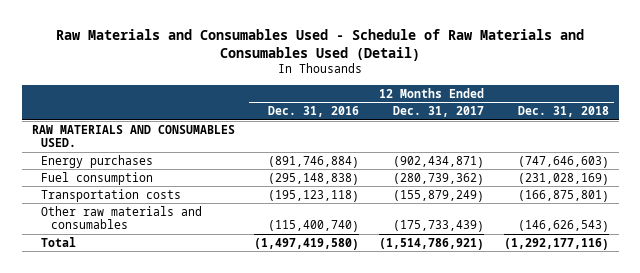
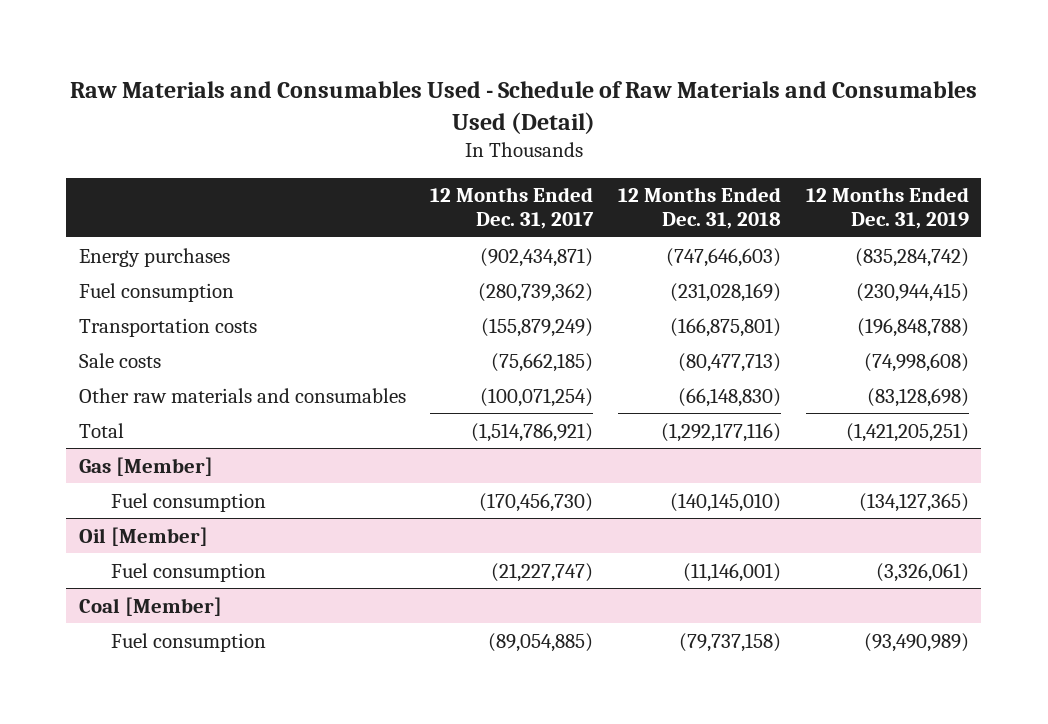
[268,106,360,118] Dec. 31, 2016 -> none
none -> [806,187,970,230] 12 Months Ended Dec. 31, 2019
[31,124,235,148] RAW MATERIALS AND CONSUMABLES USED. -> none
none -> [78,352,161,368] Sale costs
[393,220,485,233] (175,733,439) -> [480,387,594,407] (100,071,254)
[517,220,609,233] (146,626,543) -> [678,387,782,407] (66,148,830)
none -> [78,456,213,476] Gas [Member]
none -> [111,492,267,512] Fuel consumption
none -> [78,526,208,546] Oil [Member]
none -> [111,562,267,582] Fuel consumption
none -> [78,596,222,616] Coal [Member]
none -> [111,632,267,652] Fuel consumption

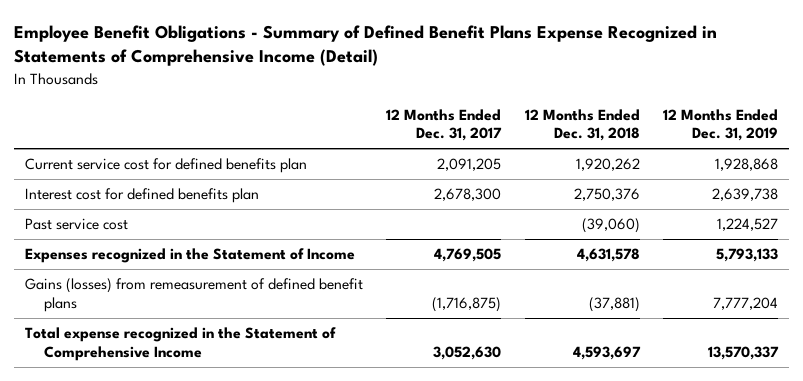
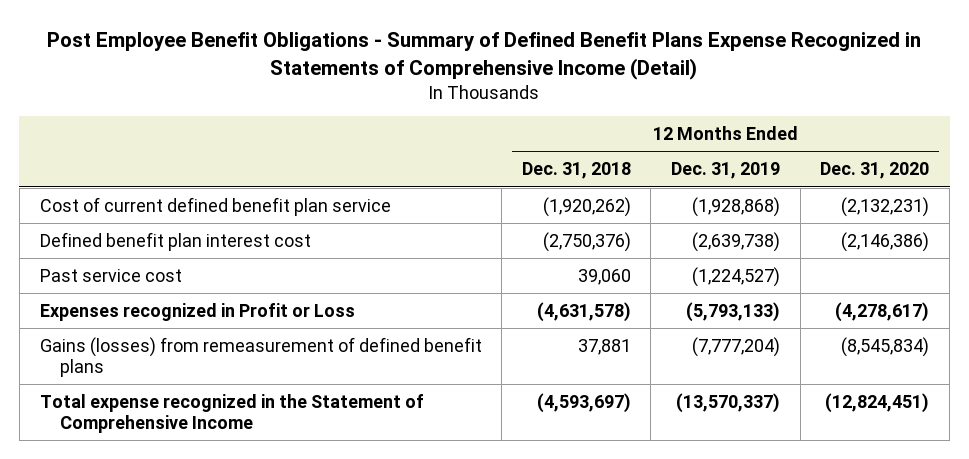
[13,25,717,67] Employee Benefit Obligations - Summary of Defined Benefit Plans Expense Recognized in Statements of Comprehensive Income (Detail) -> [47,32,922,80] Post Employee Benefit Obligations - Summary of Defined Benefit Plans Expense Recognized in Statements of Comprehensive Income (Detail)
[386,108,503,142] 12 Months Ended Dec. 31, 2017 -> none
none -> [820,162,930,180] Dec. 31, 2020
[25,158,308,174] Current service cost for defined benefits plan -> [39,196,391,216] Cost of current defined benefit plan service
[575,158,640,172] 1,920,262 -> [542,196,631,217] (1,920,262)
[714,158,778,172] 1,928,868 -> [692,196,781,217] (1,928,868)
[25,188,260,204] Interest cost for defined benefits plan -> [39,231,311,251] Defined benefit plan interest cost
[573,188,640,202] 2,750,376 -> [542,231,631,252] (2,750,376)
[711,188,778,202] 2,639,738 -> [692,231,781,252] (2,639,738)
[581,218,640,234] (39,060) -> [577,268,631,285] 39,060
[716,218,778,232] 1,224,527 -> [692,266,781,287] (1,224,527)
[25,248,356,264] Expenses recognized in the Statement of Income -> [39,302,355,321] Expenses recognized in Profit or Loss
[576,248,640,263] 4,631,578 -> [536,301,631,322] (4,631,578)
[715,248,778,263] 5,793,133 -> [686,301,781,322] (5,793,133)
[588,296,640,312] (37,881) -> [577,338,631,355] 37,881
[712,296,778,310] 7,777,204 -> [692,336,781,357] (7,777,204)
[572,345,641,360] 4,593,697 -> [536,392,631,413] (4,593,697)
[707,345,779,360] 13,570,337 -> [676,392,781,413] (13,570,337)

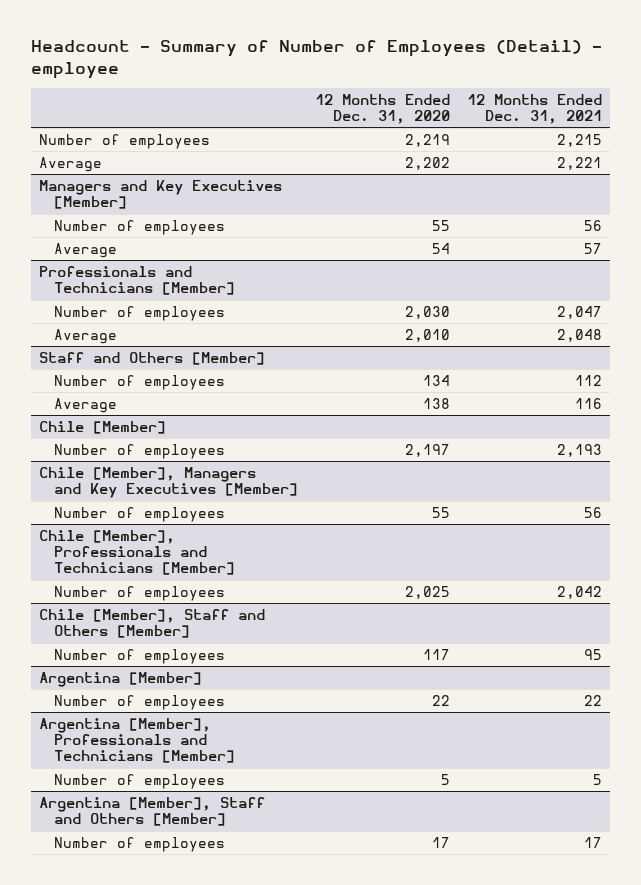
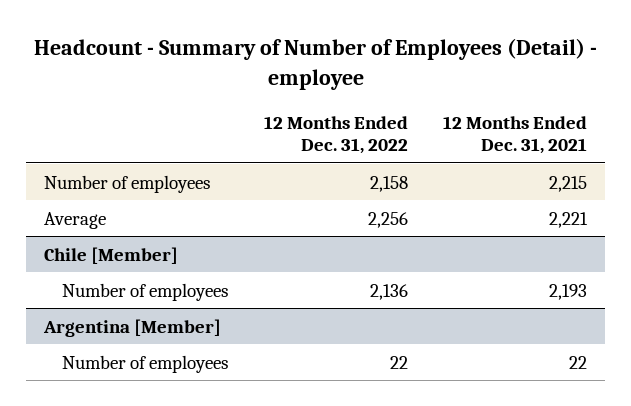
[314,93,450,124] 12 Months Ended Dec. 31, 2020 -> none
none -> [263,115,408,155] 12 Months Ended Dec. 31, 2022
[39,179,283,210] Managers and Key Executives [Member] -> none
[53,219,225,235] Number of employees -> none
[53,242,117,258] Average -> none
[39,265,235,296] Professionals and Technicians [Member] -> none
[53,305,225,321] Number of employees -> none
[53,328,117,344] Average -> none
[39,351,266,365] Staff and Others [Member] -> none
[53,374,225,390] Number of employees -> none
[53,397,117,413] Average -> none
[39,466,298,499] Chile [Member], Managers and Key Executives [Member] -> none
[53,506,225,522] Number of employees -> none
[39,529,235,576] Chile [Member], Professionals and Technicians [Member] -> none
[53,585,225,601] Number of employees -> none
[39,608,266,639] Chile [Member], Staff and Others [Member] -> none
[53,648,225,664] Number of employees -> none
[39,717,235,764] Argentina [Member], Professionals and Technicians [Member] -> none
[53,773,225,789] Number of employees -> none
[39,796,266,827] Argentina [Member], Staff and Others [Member] -> none
[53,836,225,852] Number of employees -> none

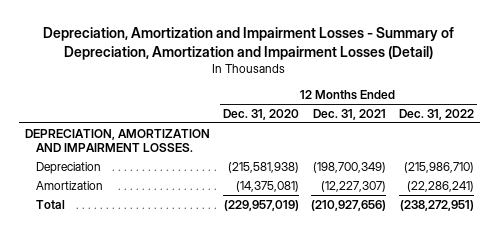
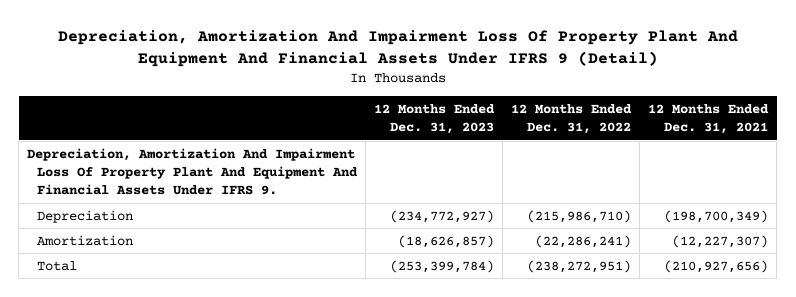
[43,27,455,61] Depreciation, Amortization and Impairment Losses - Summary of Depreciation, Amortization and Impairment Losses (Detail) -> [57,29,738,67] Depreciation, Amortization And Impairment Loss Of Property Plant And Equipment And Financial Assets Under IFRS 9 (Detail)
[222,109,299,121] Dec. 31, 2020 -> none
none -> [374,103,496,135] 12 Months Ended Dec. 31, 2023
[25,128,211,153] DEPRECIATION, AMORTIZATION AND IMPAIRMENT LOSSES. -> [27,147,359,196] Depreciation, Amortization And Impairment Loss Of Property Plant And Equipment And Financial Assets Under IFRS 9.

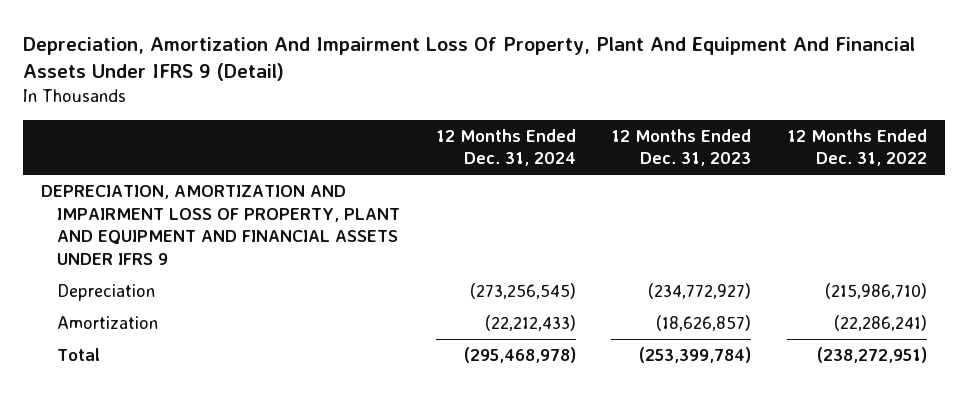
[57,29,738,67] Depreciation, Amortization And Impairment Loss Of Property Plant And Equipment And Financial Assets Under IFRS 9 (Detail) -> [22,36,915,82] Depreciation, Amortization And Impairment Loss Of Property, Plant And Equipment And Financial Assets Under IFRS 9 (Detail)
[648,103,770,135] 12 Months Ended Dec. 31, 2021 -> none
none -> [435,128,576,167] 12 Months Ended Dec. 31, 2024
[27,147,359,196] Depreciation, Amortization And Impairment Loss Of Property Plant And Equipment And Financial Assets Under IFRS 9. -> [40,184,401,265] DEPRECIATION, AMORTIZATION AND IMPAIRMENT LOSS OF PROPERTY, PLANT AND EQUIPMENT AND FINANCIAL ASSETS UNDER IFRS 9

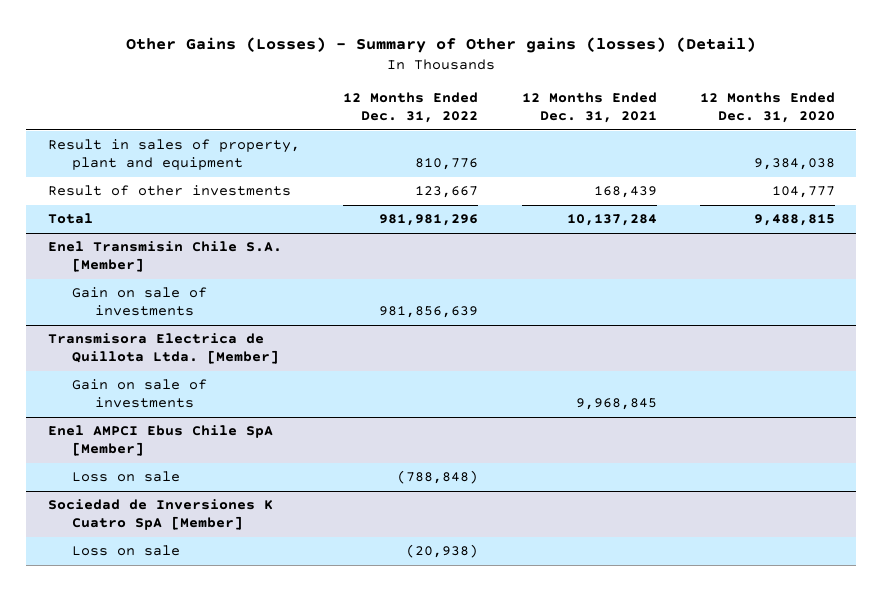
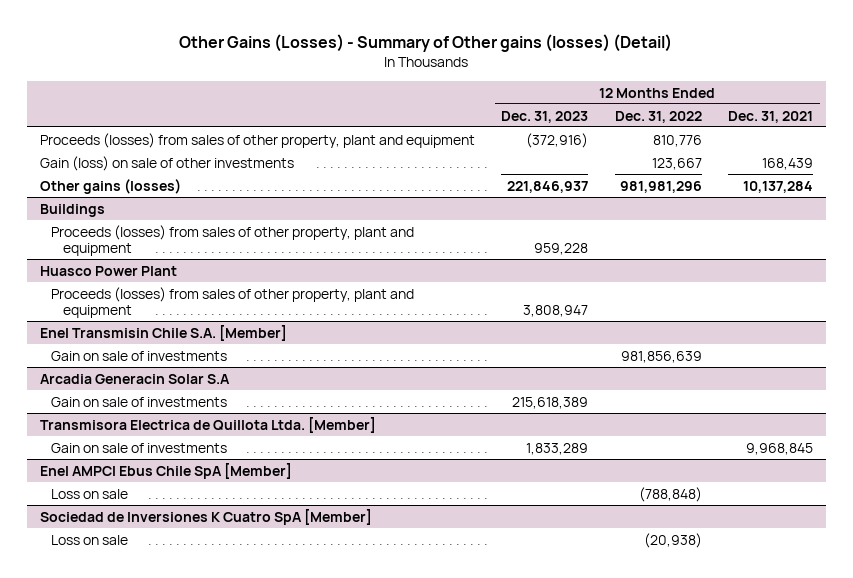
[699,92,835,124] 12 Months Ended Dec. 31, 2020 -> none
none -> [501,110,589,123] Dec. 31, 2023
[47,139,300,171] Result in sales of property, plant and equipment -> [39,132,475,148] Proceeds (losses) from sales of other property, plant and equipment
[47,185,291,197] Result of other investments -> [39,155,294,171] Gain (loss) on sale of other investments
[47,213,93,225] Total -> [39,178,181,194] Other gains (losses)
none -> [39,203,105,217] Buildings
none -> [51,224,415,256] Proceeds (losses) from sales of other property, plant and equipment
none -> [39,265,177,276] Huasco Power Plant
none -> [51,286,415,318] Proceeds (losses) from sales of other property, plant and equipment
none -> [39,373,230,384] Arcadia Generacin Solar S.A
none -> [51,396,228,407] Gain on sale of investments

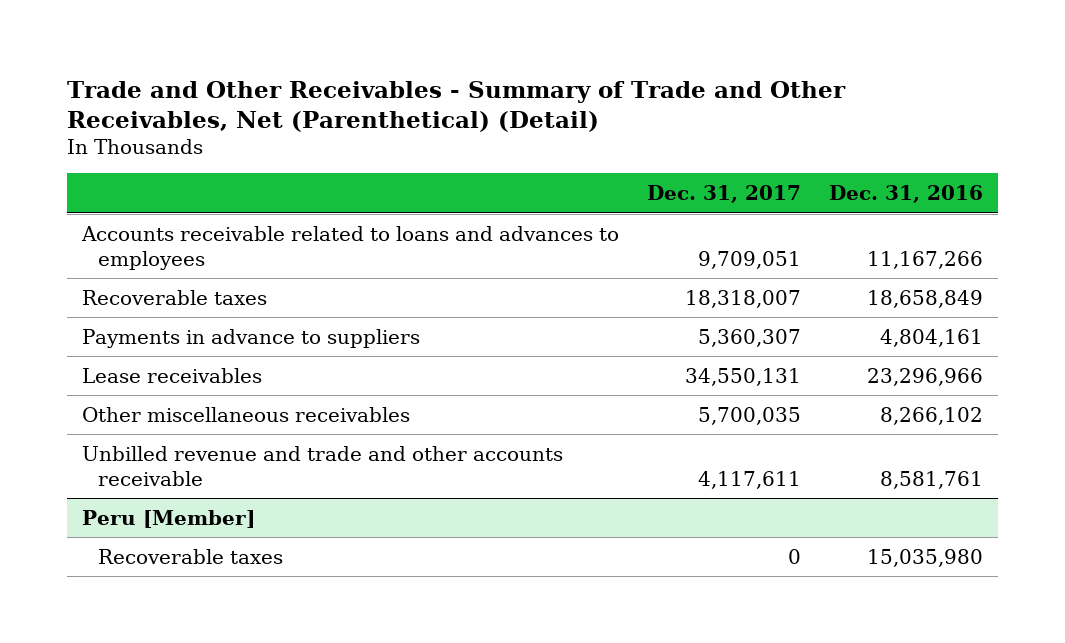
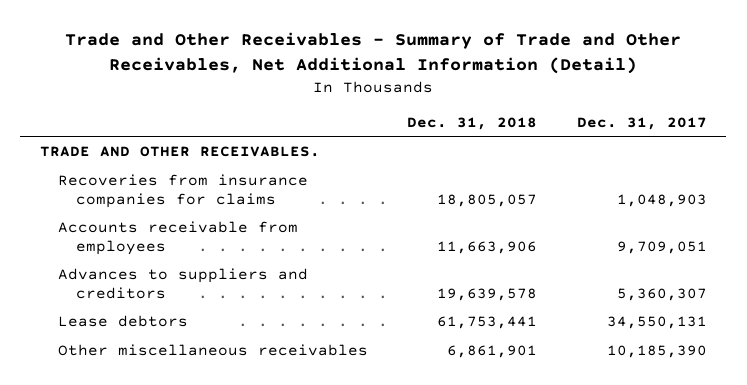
[67,80,847,132] Trade and Other Receivables - Summary of Trade and Other Receivables, Net (Parenthetical) (Detail) -> [65,32,682,75] Trade and Other Receivables - Summary of Trade and Other Receivables, Net Additional Information (Detail)
[829,185,984,204] Dec. 31, 2016 -> none
none -> [407,116,538,130] Dec. 31, 2018
[81,289,267,305] Recoverable taxes -> none
[81,445,563,486] Unbilled revenue and trade and other accounts receivable -> none
[81,509,255,528] Peru [Member] -> none
[97,548,283,564] Recoverable taxes -> none
none -> [40,146,321,158] TRADE AND OTHER RECEIVABLES.
none -> [58,174,309,208] Recoveries from insurance companies for claims
[80,225,619,270] Accounts receivable related to loans and advances to employees -> [58,221,299,255] Accounts receivable from employees
[81,328,420,348] Payments in advance to suppliers -> [58,268,309,299] Advances to suppliers and creditors
[81,367,262,383] Lease receivables -> [58,315,189,328] Lease debtors
[698,406,802,425] 5,700,035 -> [606,345,707,359] 10,185,390

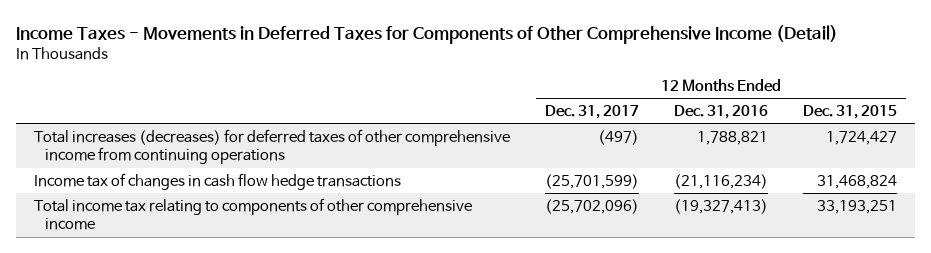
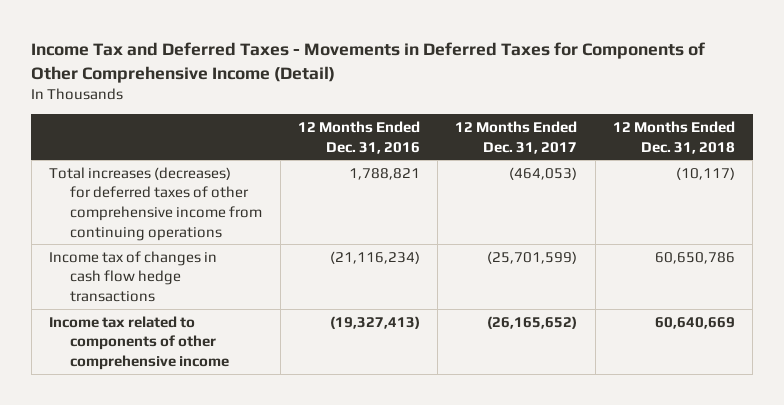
[16,24,839,44] Income Taxes - Movements in Deferred Taxes for Components of Other Comprehensive Income (Detail) -> [31,41,706,83] Income Tax and Deferred Taxes - Movements in Deferred Taxes for Components of Other Comprehensive Income (Detail)
[803,105,898,120] Dec. 31, 2015 -> none
none -> [612,120,735,154] 12 Months Ended Dec. 31, 2018
[597,129,639,145] (497) -> [509,166,578,180] (464,053)
[33,197,472,231] Total income tax relating to components of other comprehensive income -> [48,315,230,370] Income tax related to components of other comprehensive income
[544,198,639,214] (25,702,096) -> [487,315,578,329] (26,165,652)

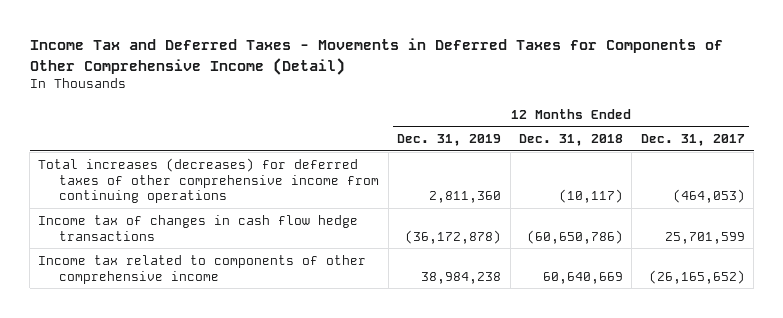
[297,120,420,154] 12 Months Ended Dec. 31, 2016 -> none
none -> [397,134,502,147] Dec. 31, 2019
[487,250,578,264] (25,701,599) -> [664,231,745,244] 25,701,599
[654,251,735,264] 60,650,786 -> [526,229,623,244] (60,650,786)

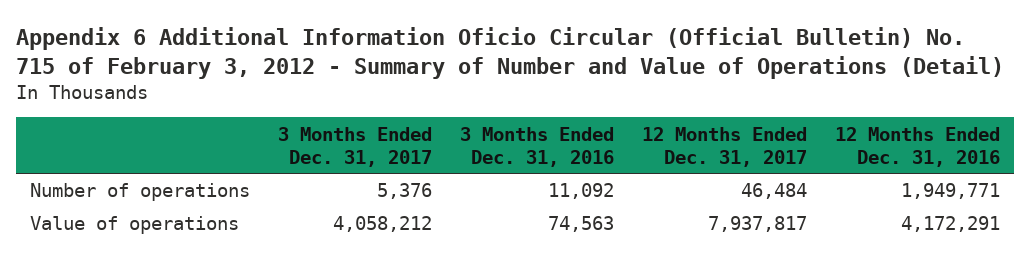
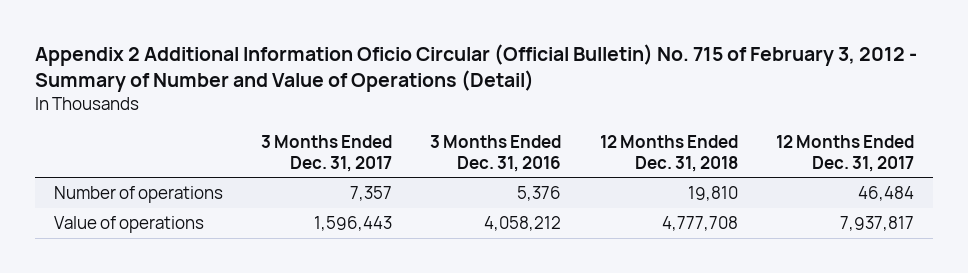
[16,26,1005,79] Appendix 6 Additional Information Oficio Circular (Official Bulletin) No. 715 of February 3, 2012 - Summary of Number and Value of Operations (Detail) -> [34,43,917,93] Appendix 2 Additional Information Oficio Circular (Official Bulletin) No. 715 of February 3, 2012 - Summary of Number and Value of Operations (Detail)
[834,126,1000,167] 12 Months Ended Dec. 31, 2016 -> none
none -> [599,135,738,172] 12 Months Ended Dec. 31, 2018
[377,183,433,200] 5,376 -> [350,186,393,202] 7,357
[547,183,614,200] 11,092 -> [517,186,562,202] 5,376
[333,216,433,233] 4,058,212 -> [314,216,393,232] 1,596,443
[547,216,614,233] 74,563 -> [484,216,562,232] 4,058,212

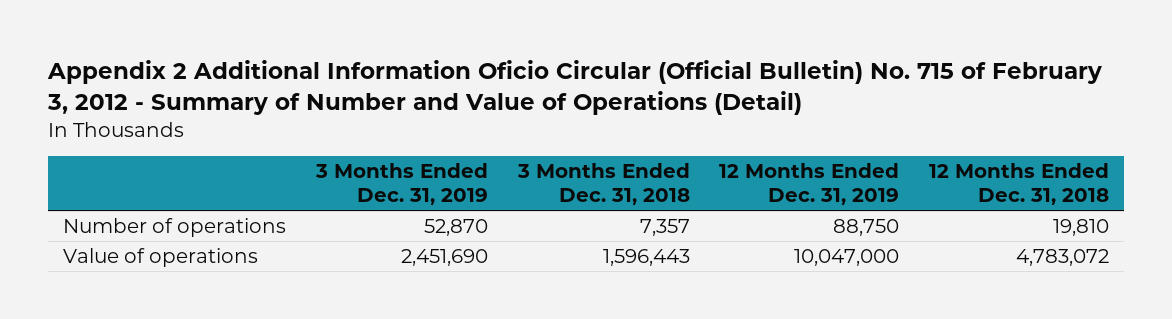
[261,135,393,172] 3 Months Ended Dec. 31, 2017 -> none
[430,135,562,172] 3 Months Ended Dec. 31, 2016 -> none
[776,135,915,172] 12 Months Ended Dec. 31, 2017 -> none
none -> [314,163,488,205] 3 Months Ended Dec. 31, 2019
none -> [516,163,690,205] 3 Months Ended Dec. 31, 2018
none -> [719,163,900,205] 12 Months Ended Dec. 31, 2019
[661,216,738,232] 4,777,708 -> [1015,249,1109,267] 4,783,072

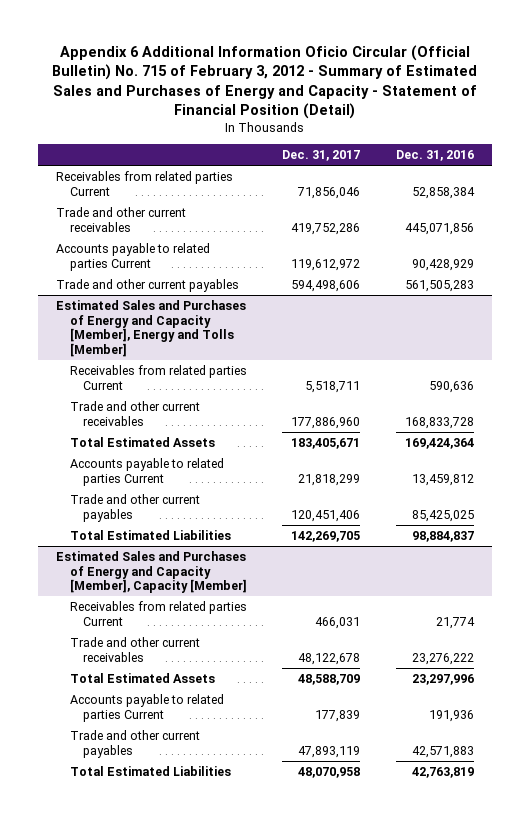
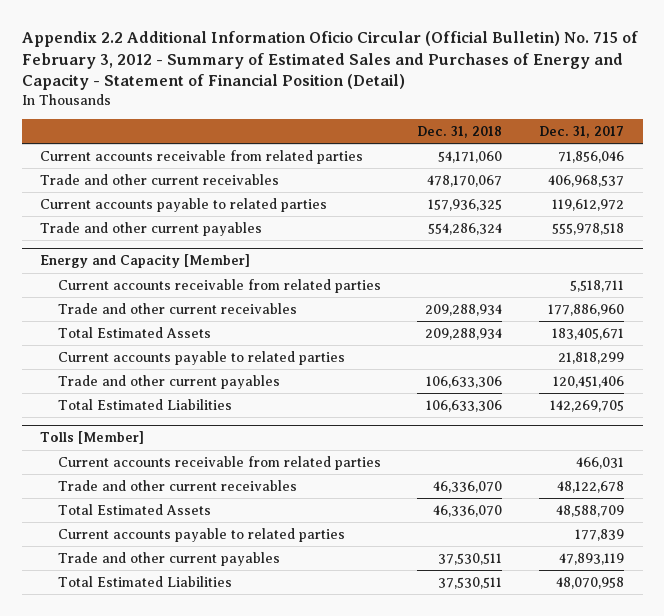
[51,45,477,120] Appendix 6 Additional Information Oficio Circular (Official Bulletin) No. 715 of February 3, 2012 - Summary of Estimated Sales and Purchases of Energy and Capacity - Statement of Financial Position (Detail) -> [21,31,638,91] Appendix 2.2 Additional Information Oficio Circular (Official Bulletin) No. 715 of February 3, 2012 - Summary of Estimated Sales and Purchases of Energy and Capacity - Statement of Financial Position (Detail)
[396,150,475,162] Dec. 31, 2016 -> none
none -> [417,126,503,139] Dec. 31, 2018
[55,299,246,357] Estimated Sales and Purchases of Energy and Capacity [Member], Energy and Tolls [Member] -> none
[55,170,233,196] Receivables from related parties Current -> [40,149,364,164] Current accounts receivable from related parties
[291,222,361,235] 419,752,286 -> [548,174,625,187] 406,968,537
[55,242,210,271] Accounts payable to related parties Current -> [40,197,328,212] Current accounts payable to related parties
[291,279,361,292] 594,498,606 -> [552,222,625,235] 555,978,518
none -> [40,254,251,269] Energy and Capacity [Member]
[69,364,247,390] Receivables from related parties Current -> [57,278,381,293] Current accounts receivable from related parties
[69,457,224,486] Accounts payable to related parties Current -> [57,350,345,365] Current accounts payable to related parties
[55,550,247,594] Estimated Sales and Purchases of Energy and Capacity [Member], Capacity [Member] -> none
none -> [40,431,145,445] Tolls [Member]
[69,600,247,626] Receivables from related parties Current -> [57,455,381,470] Current accounts receivable from related parties
[69,693,224,722] Accounts payable to related parties Current -> [57,527,345,542] Current accounts payable to related parties

